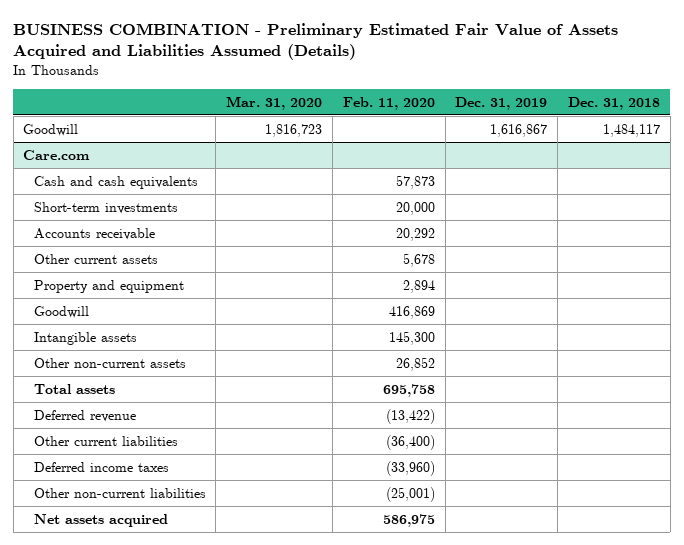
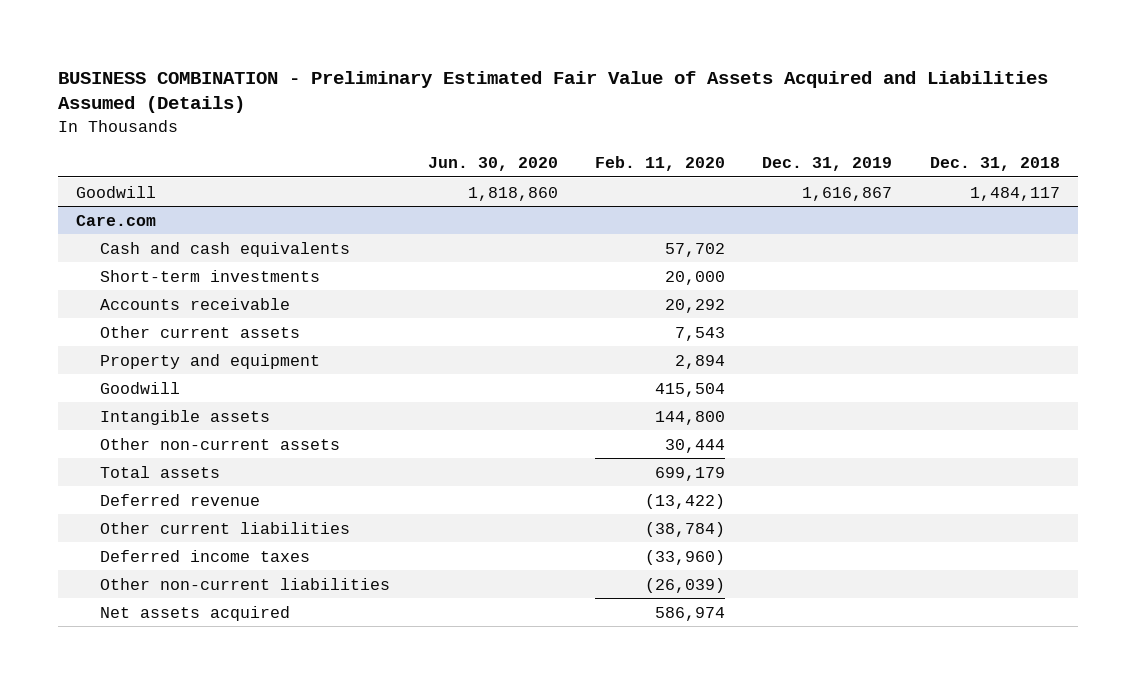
[226,95,323,110] Mar. 31, 2020 -> none
none -> [427,157,558,172] Jun. 30, 2020
[395,174,435,189] 57,873 -> [665,242,726,257] 57,702
[402,252,435,267] 5,678 -> [675,326,726,341] 7,543
[388,305,435,319] 416,869 -> [655,382,726,397] 415,504
[388,330,435,345] 145,300 -> [655,410,726,425] 144,800
[395,356,435,371] 26,852 -> [665,438,726,453] 30,444
[382,383,435,397] 695,758 -> [655,466,726,481] 699,179
[385,434,435,450] (36,400) -> [645,521,726,537] (38,784)
[385,486,435,502] (25,001) -> [645,577,726,593] (26,039)
[382,513,435,527] 586,975 -> [655,606,726,621] 586,974

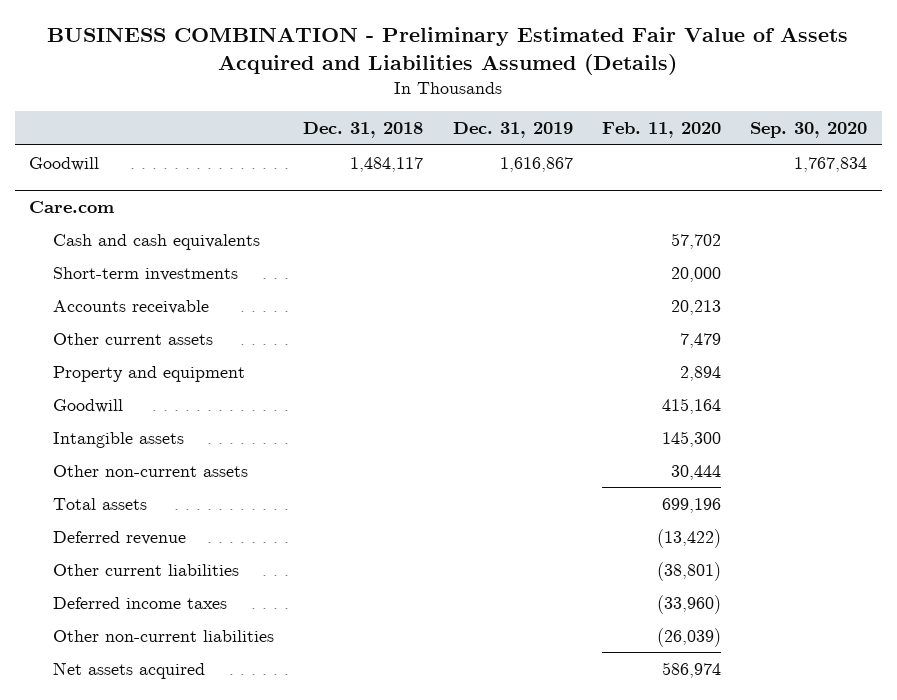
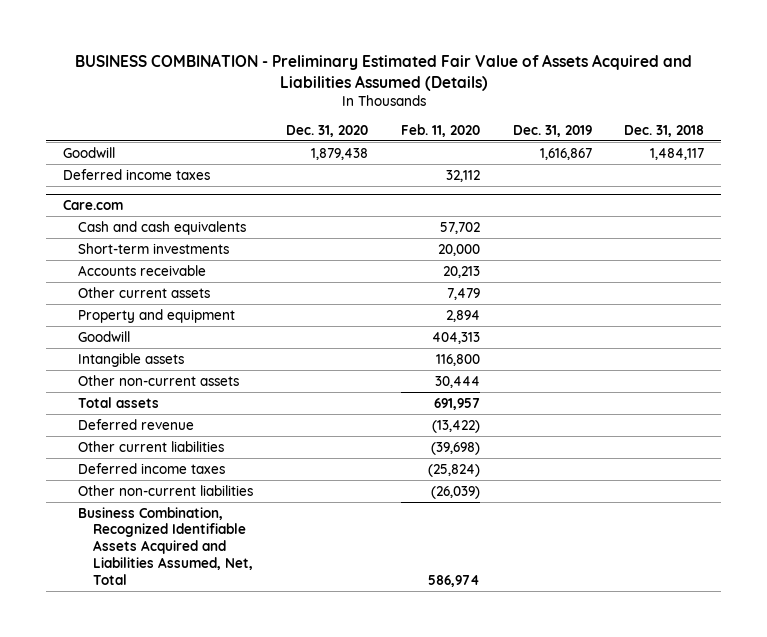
[750,122,868,139] Sep. 30, 2020 -> none
none -> [285,124,368,137] Dec. 31, 2020
none -> [62,168,210,180] Deferred income taxes
[662,397,722,414] 415,164 -> [431,331,480,344] 404,313
[662,430,722,447] 145,300 -> [435,353,480,366] 116,800
[662,497,722,513] 699,196 -> [433,397,480,410] 691,957
[657,561,722,581] (38,801) -> [430,441,480,455] (39,698)
[657,594,722,614] (33,960) -> [427,463,480,477] (25,824)
[53,661,206,679] Net assets acquired -> [77,506,254,585] Business Combination, Recognized Identifiable Assets Acquired and Liabilities Assumed, Net, Total

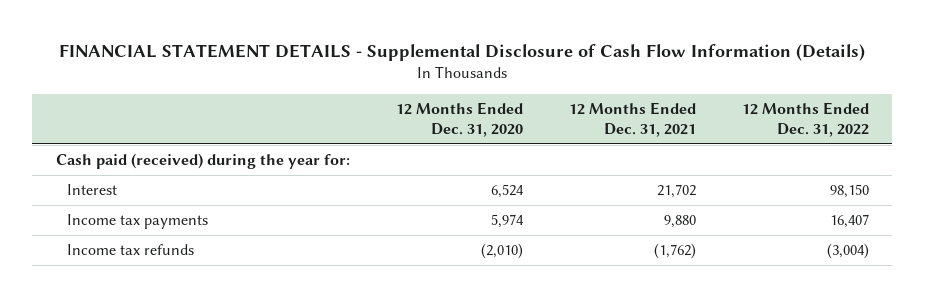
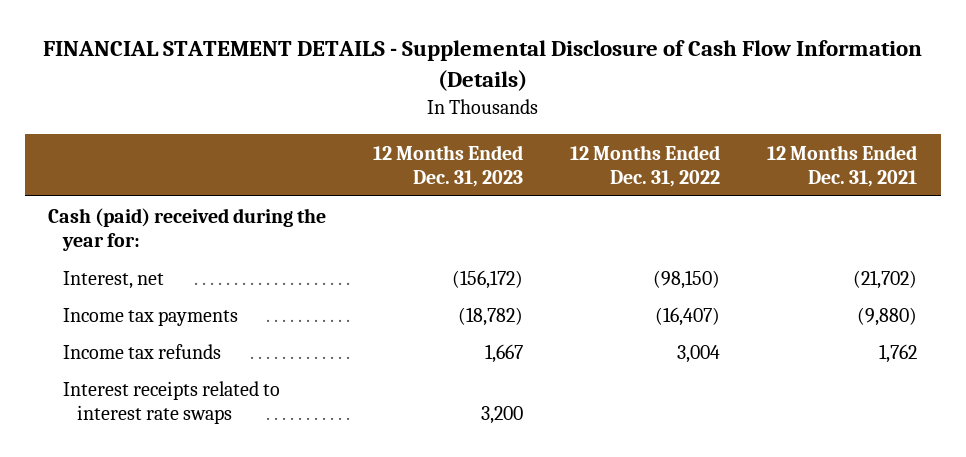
[395,102,523,137] 12 Months Ended Dec. 31, 2020 -> none
none -> [373,144,524,187] 12 Months Ended Dec. 31, 2023
[55,153,350,170] Cash paid (received) during the year for: -> [48,207,327,251] Cash (paid) received during the year for:
[66,184,117,196] Interest -> [62,270,164,289] Interest, net
[656,184,696,199] 21,702 -> [853,269,918,289] (21,702)
[830,184,870,199] 98,150 -> [653,269,721,289] (98,150)
[663,215,696,229] 9,880 -> [857,306,918,326] (9,880)
[830,214,870,229] 16,407 -> [655,306,721,326] (16,407)
[653,243,696,260] (1,762) -> [879,343,918,363] 1,762
[827,243,870,260] (3,004) -> [677,344,721,363] 3,004
none -> [62,380,280,424] Interest receipts related to interest rate swaps

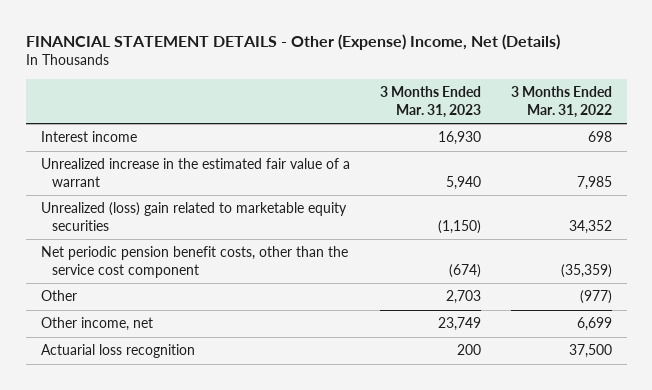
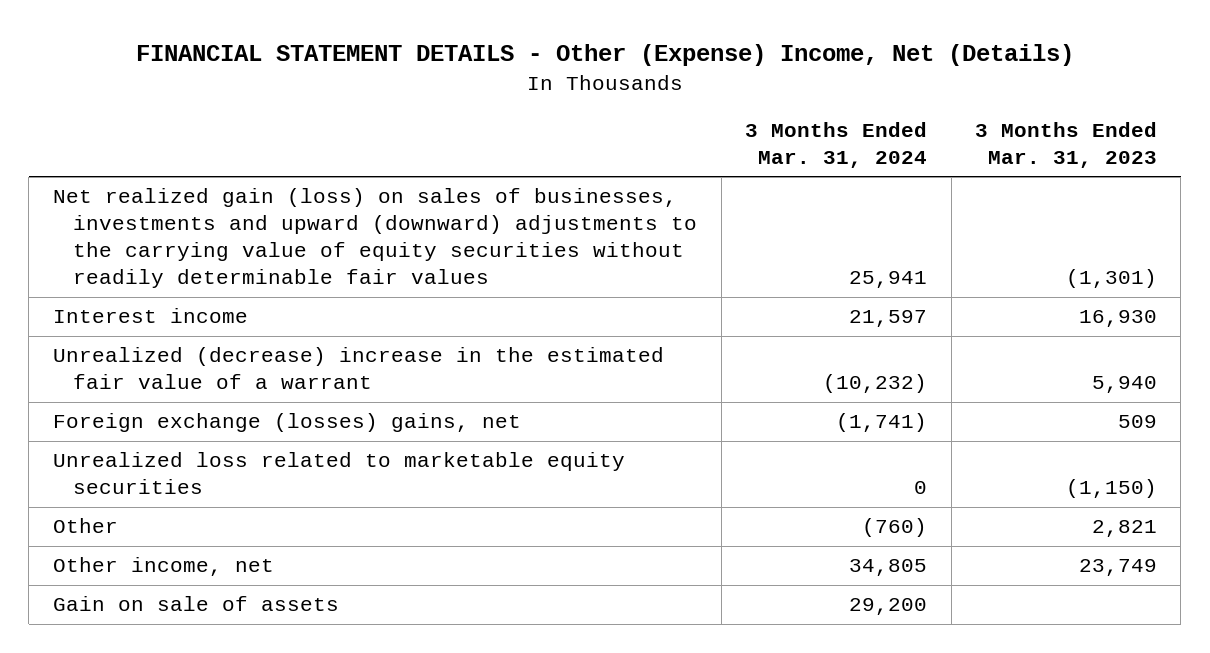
[510,86,612,118] 3 Months Ended Mar. 31, 2022 -> none
none -> [745,121,928,168] 3 Months Ended Mar. 31, 2024
none -> [52,188,698,289] Net realized gain (loss) on sales of businesses, investments and upward (downward) adjustments to the carrying value of equity securities without readily determinable fair values
[40,246,348,278] Net periodic pension benefit costs, other than the service cost component -> none
[40,158,350,187] Unrealized increase in the estimated fair value of a warrant -> [52,347,664,390] Unrealized (decrease) increase in the estimated fair value of a warrant
none -> [52,413,521,433] Foreign exchange (losses) gains, net
[40,202,347,231] Unrealized (loss) gain related to marketable equity securities -> [52,452,625,495] Unrealized loss related to marketable equity securities
[445,290,481,305] 2,703 -> [1092,520,1158,538] 2,821
[40,344,195,359] Actuarial loss recognition -> none
none -> [52,596,339,612] Gain on sale of assets

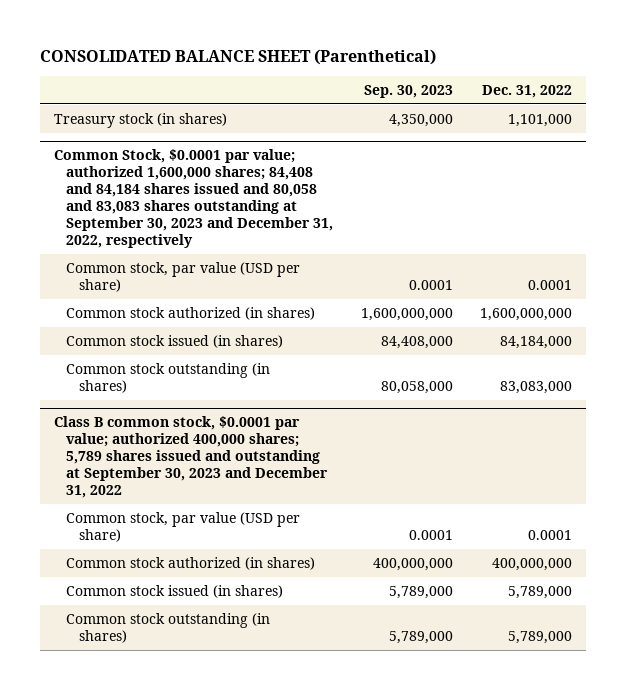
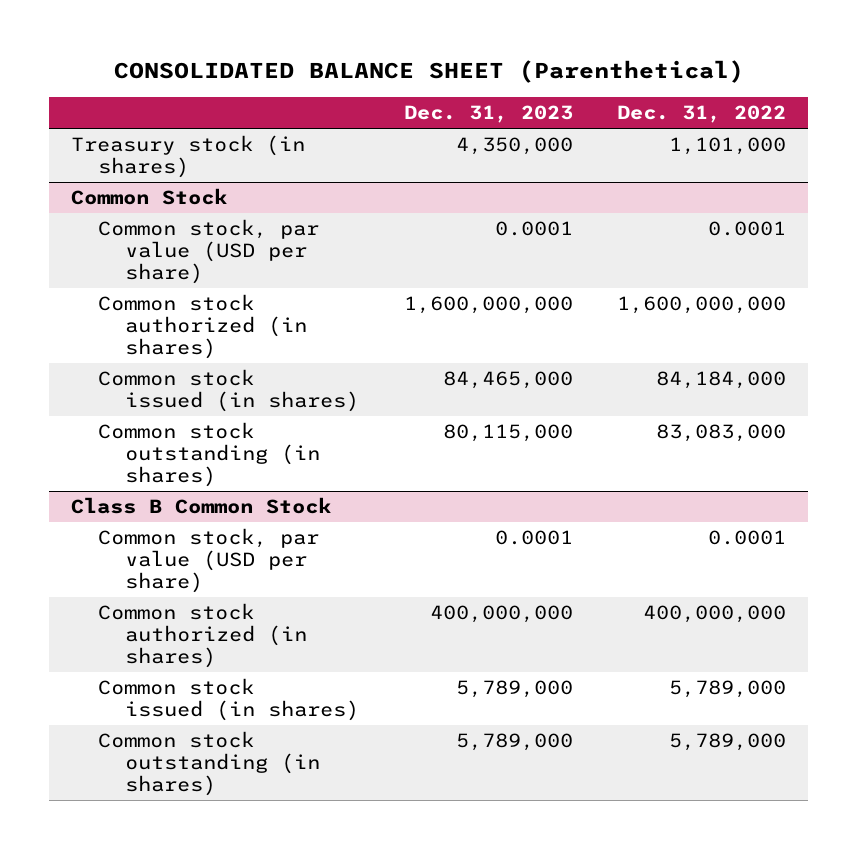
[363,85,453,99] Sep. 30, 2023 -> none
none -> [403,105,573,124] Dec. 31, 2023
[54,149,334,249] Common Stock, $0.0001 par value; authorized 1,600,000 shares; 84,408 and 84,184 shares issued and 80,058 and 83,083 shares outstanding at September 30, 2023 and December 31, 2022, respectively -> [71,188,228,206] Common Stock
[54,416,329,499] Class B common stock, $0.0001 par value; authorized 400,000 shares; 5,789 shares issued and outstanding at September 30, 2023 and December 31, 2022 -> [71,497,332,515] Class B Common Stock

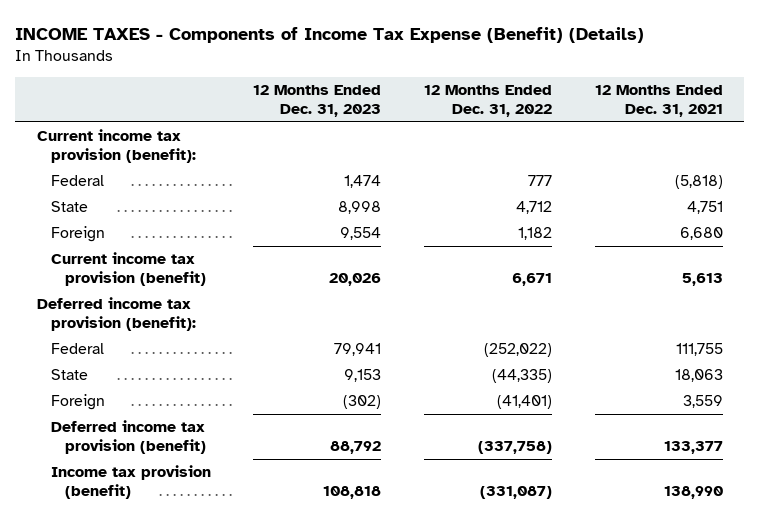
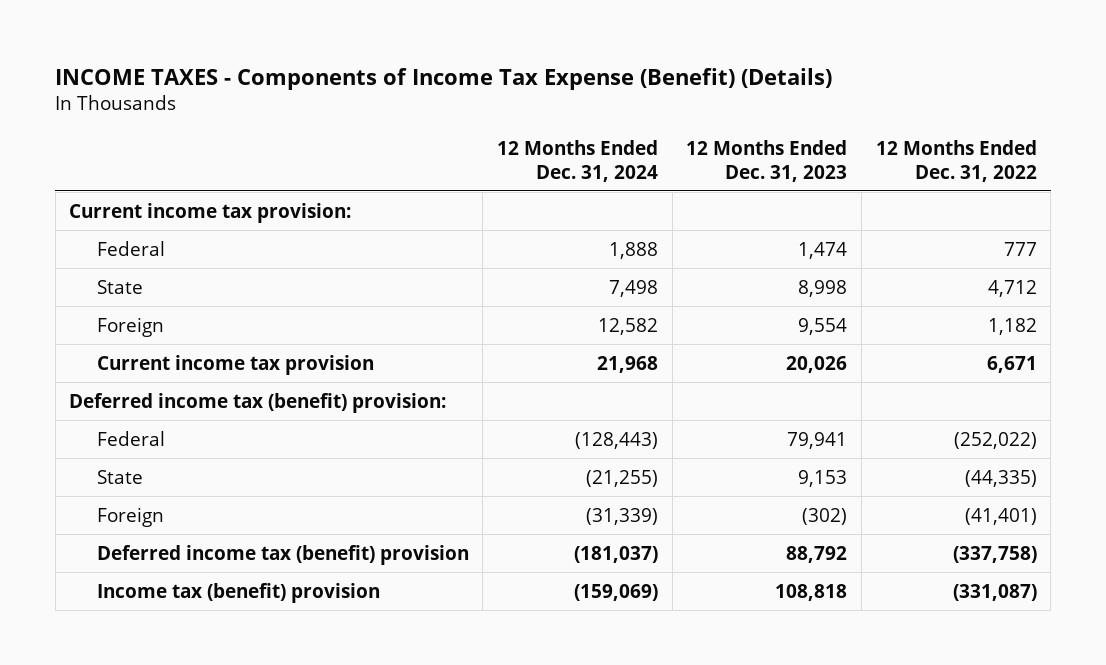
[594,84,723,118] 12 Months Ended Dec. 31, 2021 -> none
none -> [496,139,658,182] 12 Months Ended Dec. 31, 2024
[36,129,196,164] Current income tax provision (benefit): -> [69,202,352,223] Current income tax provision:
[50,252,206,287] Current income tax provision (benefit) -> [96,354,374,375] Current income tax provision
[36,297,196,332] Deferred income tax provision (benefit): -> [69,392,447,413] Deferred income tax (benefit) provision:
[50,420,206,455] Deferred income tax provision (benefit) -> [96,544,469,565] Deferred income tax (benefit) provision
[50,465,211,500] Income tax provision (benefit) -> [96,582,380,603] Income tax (benefit) provision

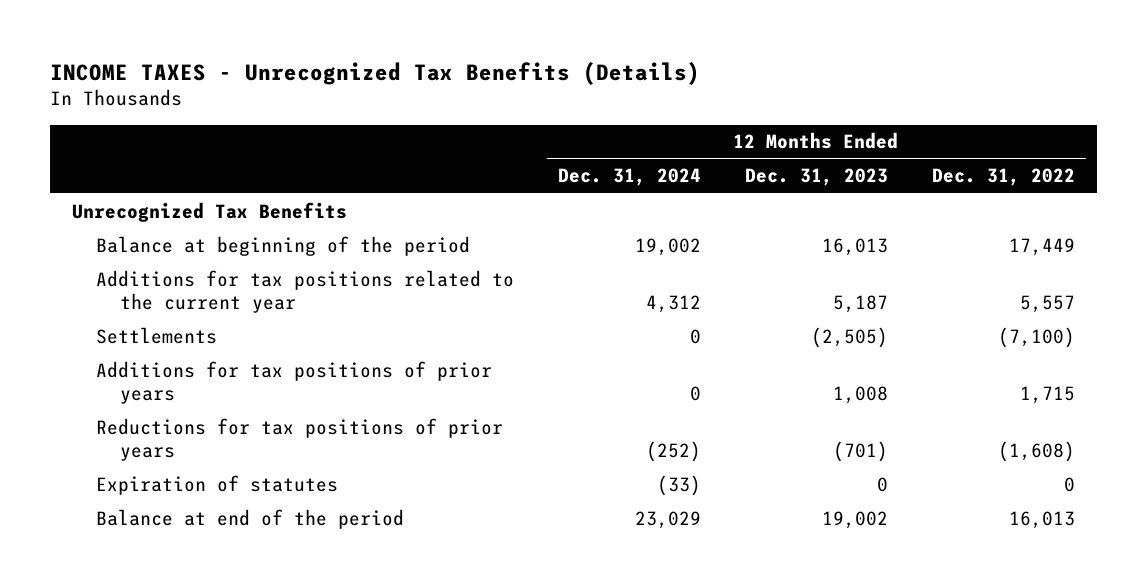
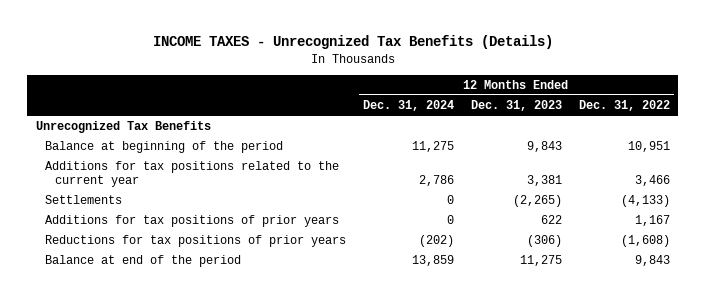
[95,474,338,495] Expiration of statutes -> none
[634,237,701,256] 19,002 -> [412,141,455,153] 11,275
[821,237,888,256] 16,013 -> [526,141,562,153] 9,843
[1008,237,1075,256] 17,449 -> [627,141,670,153] 10,951
[645,295,701,314] 4,312 -> [419,175,455,187] 2,786
[832,295,888,314] 5,187 -> [526,175,562,187] 3,381
[1019,295,1075,314] 5,557 -> [634,175,670,187] 3,466
[810,326,888,348] (2,505) -> [512,195,562,208] (2,265)
[997,326,1075,348] (7,100) -> [620,195,670,208] (4,133)
[832,386,888,405] 1,008 -> [540,215,562,225] 622
[1019,386,1075,405] 1,715 -> [634,215,670,227] 1,167
[645,441,701,463] (252) -> [419,235,455,248] (202)
[832,441,888,463] (701) -> [526,235,562,248] (306)
[634,510,701,529] 23,029 -> [412,255,455,267] 13,859
[821,510,888,529] 19,002 -> [519,255,562,267] 11,275
[1008,510,1075,529] 16,013 -> [634,255,670,267] 9,843

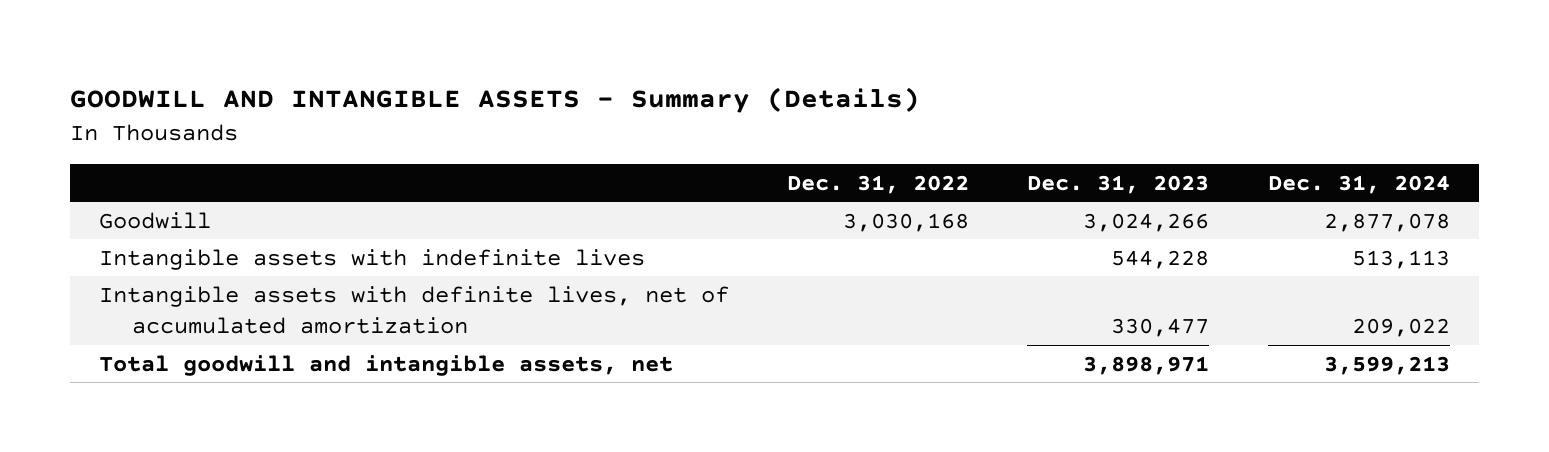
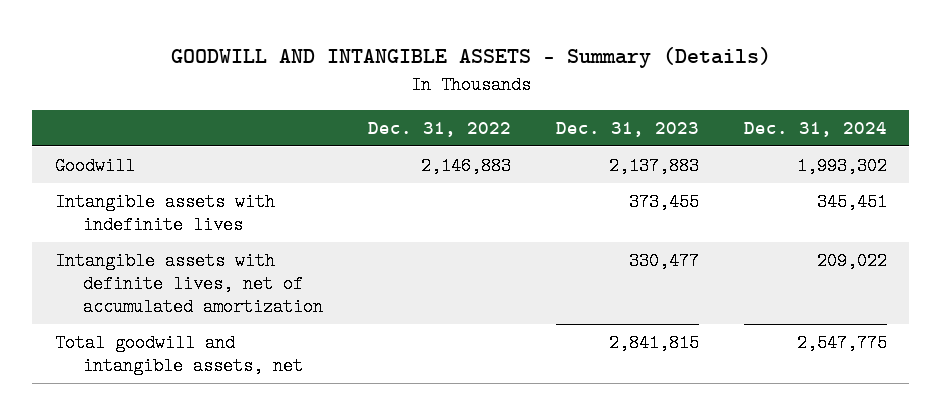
[843,212,970,232] 3,030,168 -> [420,157,511,176] 2,146,883
[1083,212,1210,232] 3,024,266 -> [608,157,699,176] 2,137,883
[1323,212,1450,232] 2,877,078 -> [796,157,887,176] 1,993,302
[1111,249,1210,269] 544,228 -> [628,193,699,212] 373,455
[1351,249,1450,269] 513,113 -> [816,193,887,212] 345,451
[1083,355,1210,375] 3,898,971 -> [608,334,699,353] 2,841,815
[1323,355,1450,375] 3,599,213 -> [796,334,887,353] 2,547,775

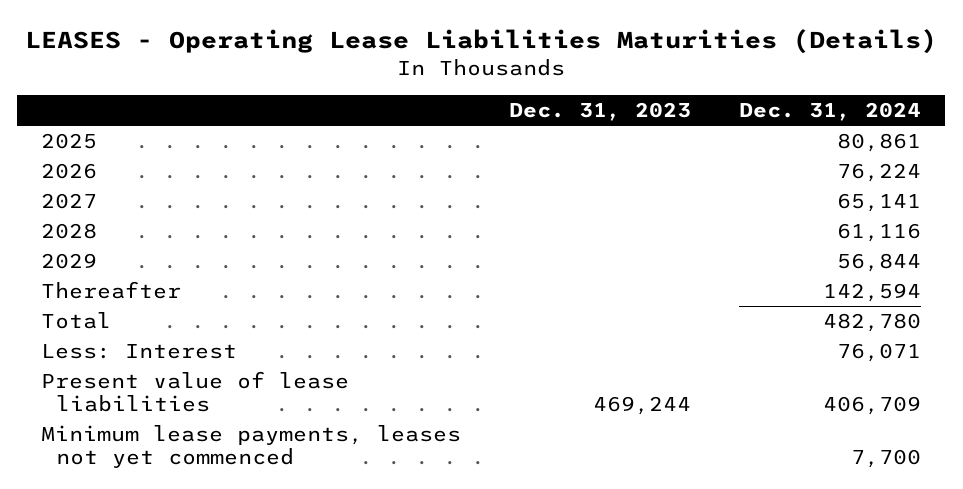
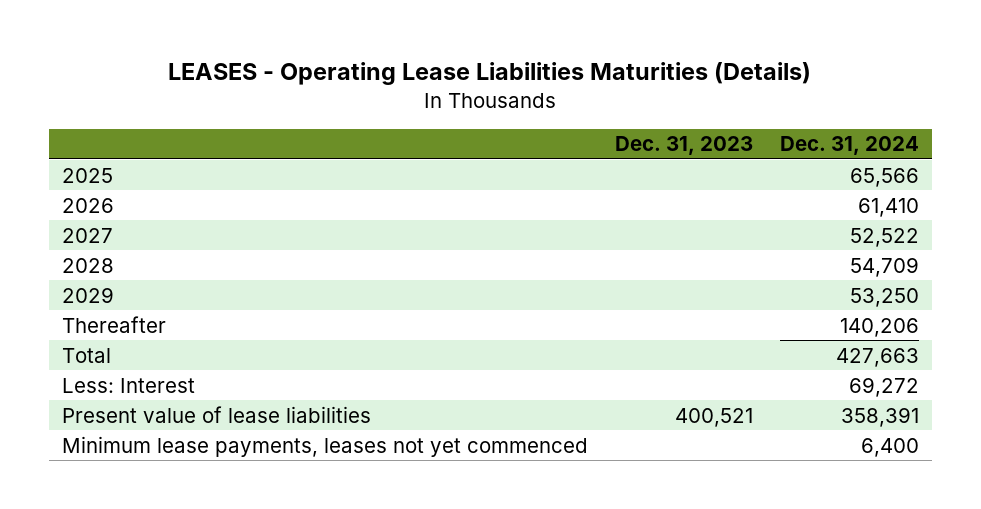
[837,132,922,152] 80,861 -> [849,167,919,187] 65,566
[837,162,922,182] 76,224 -> [857,197,919,217] 61,410
[837,192,922,212] 65,141 -> [849,227,919,247] 52,522
[837,222,922,242] 61,116 -> [849,256,919,277] 54,709
[837,252,922,272] 56,844 -> [849,287,919,307] 53,250
[823,282,922,302] 142,594 -> [839,317,919,337] 140,206
[823,312,922,332] 482,780 -> [835,347,919,367] 427,663
[837,342,922,362] 76,071 -> [848,376,919,397] 69,272
[593,396,692,416] 469,244 -> [674,407,753,427] 400,521
[823,396,922,416] 406,709 -> [840,406,919,427] 358,391
[851,449,922,469] 7,700 -> [860,437,919,457] 6,400

